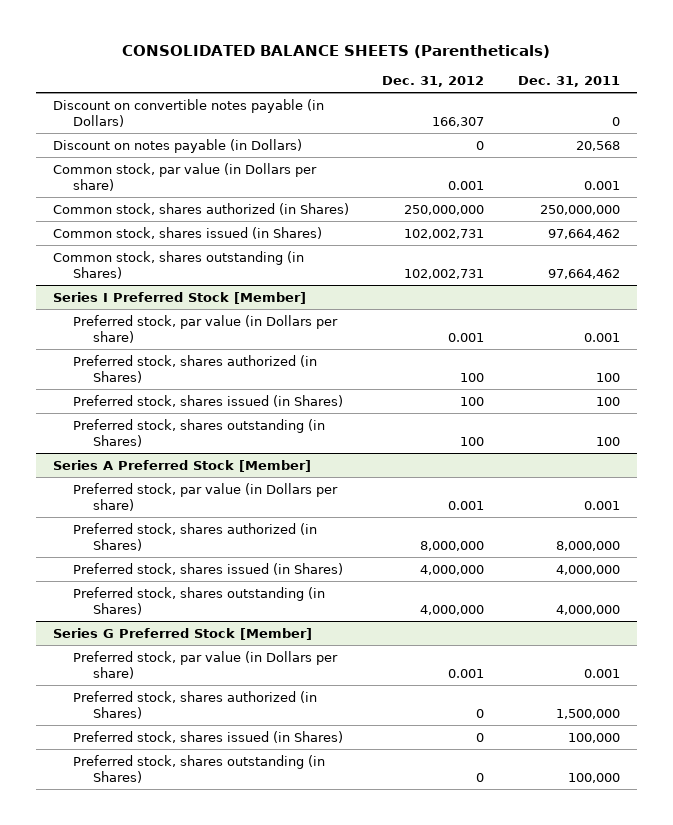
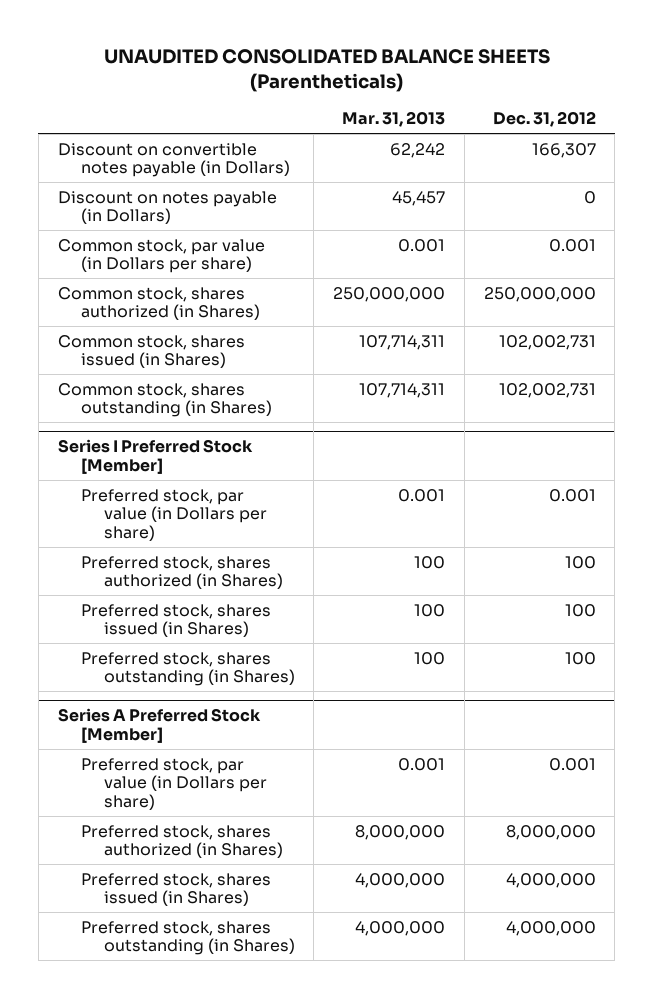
[122,44,551,58] CONSOLIDATED BALANCE SHEETS (Parentheticals) -> [103,49,550,92] UNAUDITED CONSOLIDATED BALANCE SHEETS (Parentheticals)
[517,75,620,87] Dec. 31, 2011 -> none
none -> [342,111,446,128] Mar. 31, 2013
[52,627,312,640] Series G Preferred Stock [Member] -> none
[72,650,338,679] Preferred stock, par value (in Dollars per share) -> none
[72,690,317,719] Preferred stock, shares authorized (in Shares) -> none
[72,730,343,743] Preferred stock, shares issued (in Shares) -> none
[72,754,325,783] Preferred stock, shares outstanding (in Shares) -> none

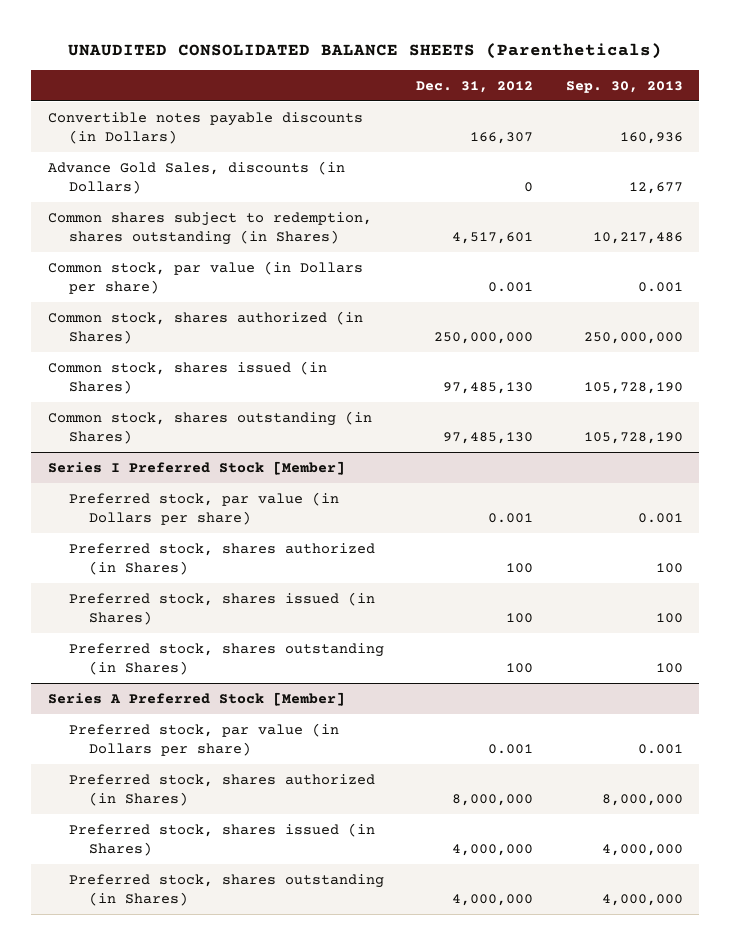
[342,111,446,128] Mar. 31, 2013 -> none
none -> [565,80,683,93] Sep. 30, 2013
[57,190,277,225] Discount on notes payable (in Dollars) -> none
[57,142,290,178] Discount on convertible notes payable (in Dollars) -> [47,111,363,145] Convertible notes payable discounts (in Dollars)
none -> [47,160,345,195] Advance Gold Sales, discounts (in Dollars)
none -> [47,211,372,246] Common shares subject to redemption, shares outstanding (in Shares)
[498,334,596,350] 102,002,731 -> [443,382,534,395] 97,485,130
[498,382,596,398] 102,002,731 -> [443,432,534,445] 97,485,130

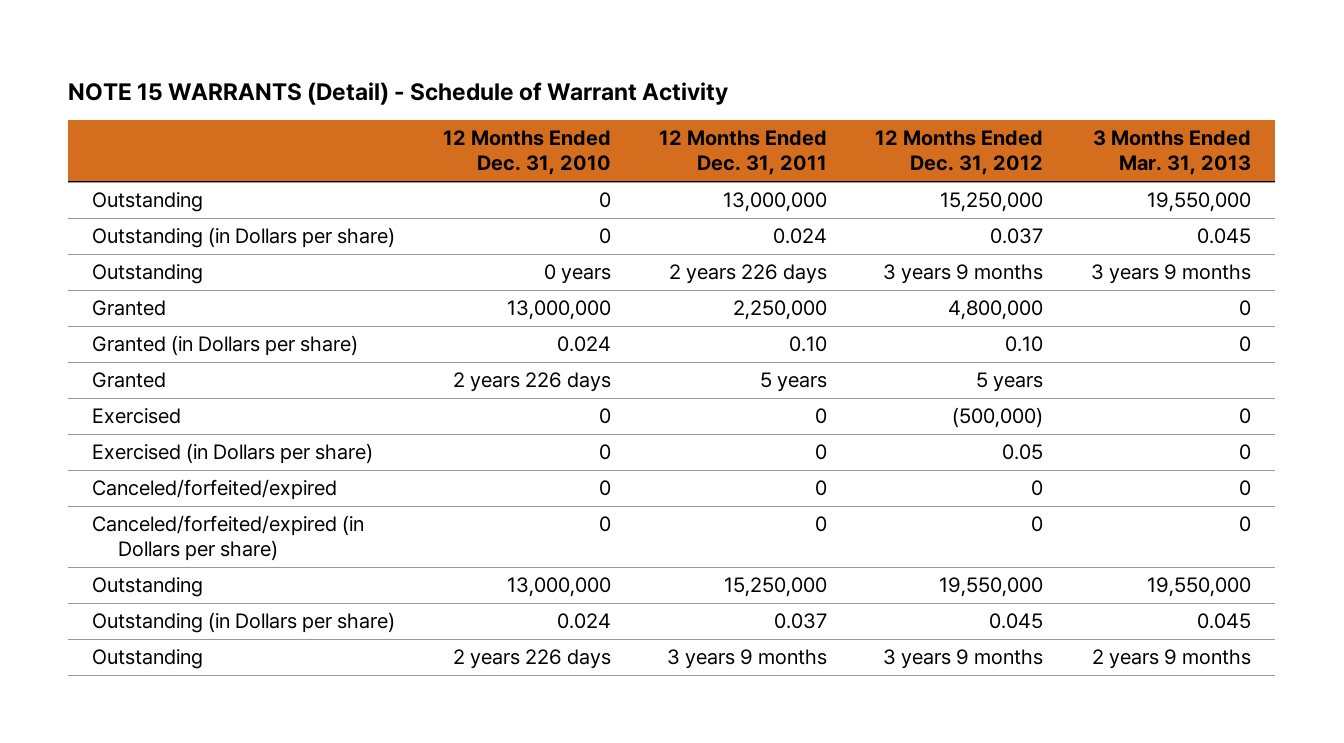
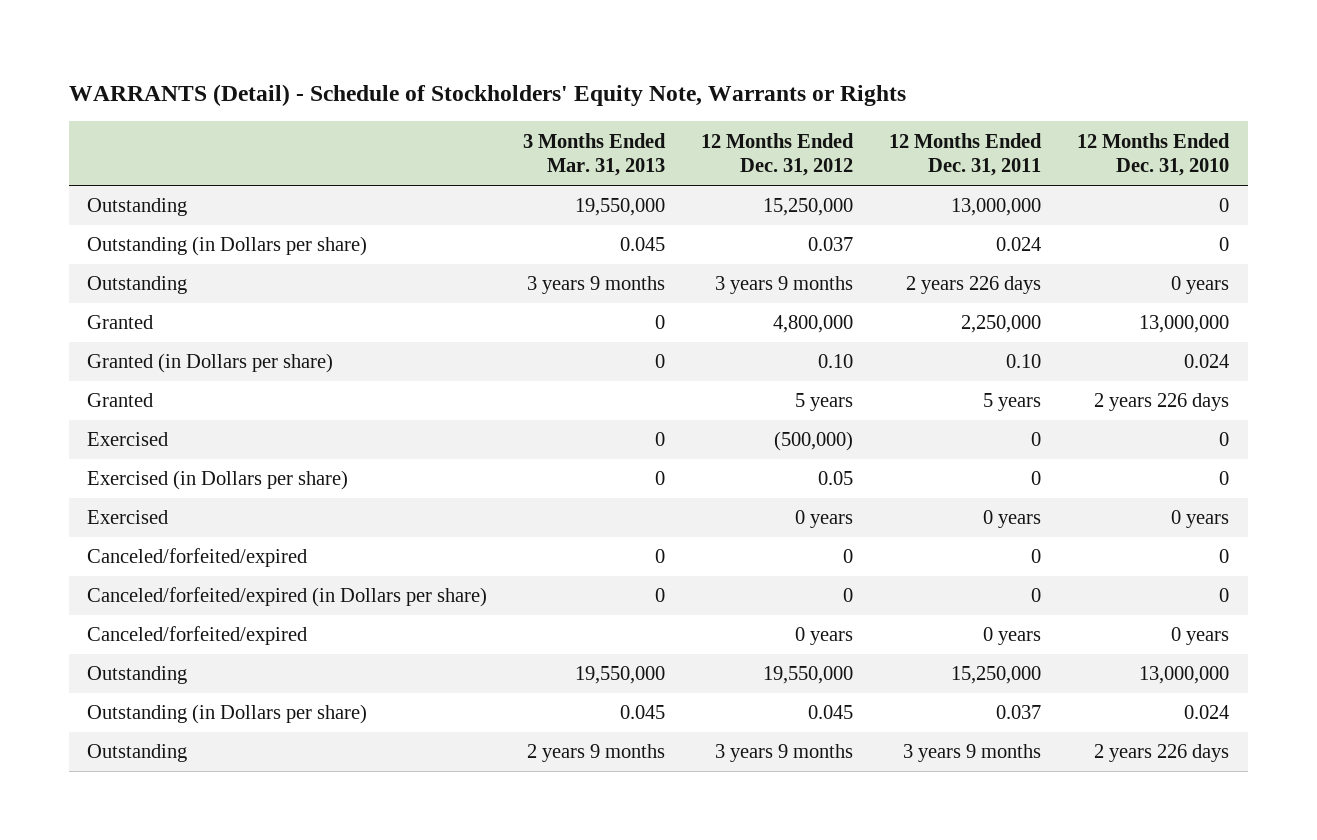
[68,81,729,105] NOTE 15 WARRANTS (Detail) - Schedule of Warrant Activity -> [69,83,907,106] WARRANTS (Detail) - Schedule of Stockholders' Equity Note, Warrants or Rights
none -> [87,510,169,525] Exercised
none -> [87,626,308,646] Canceled/forfeited/expired

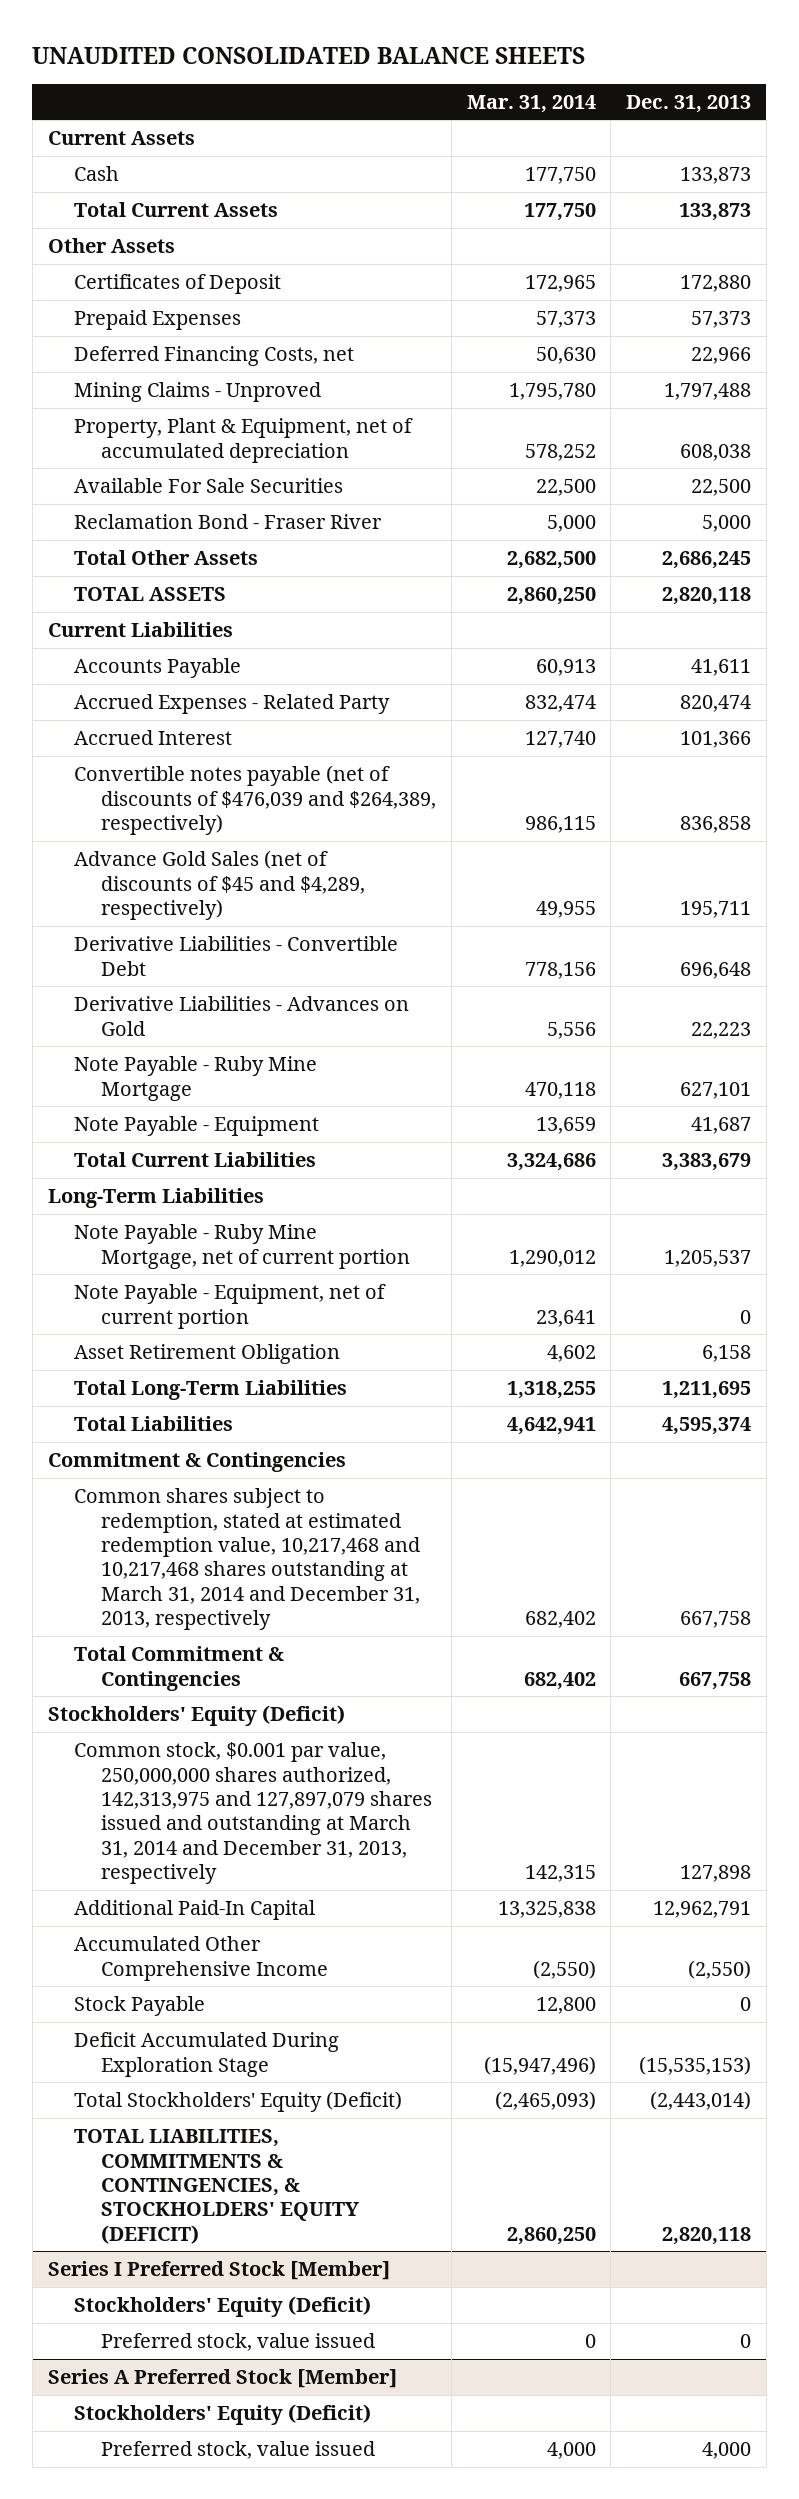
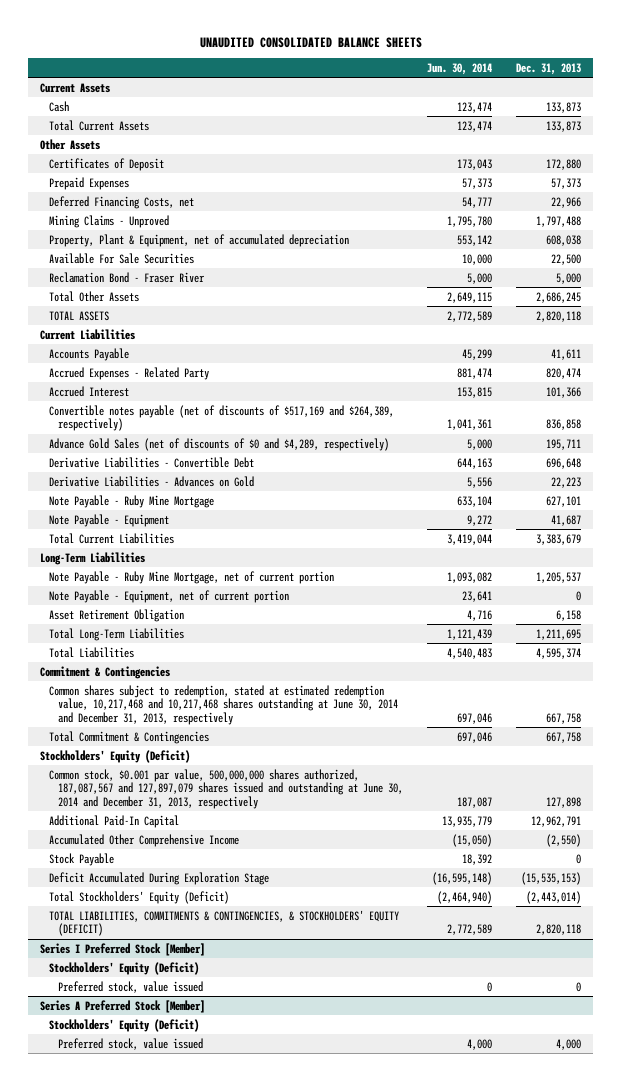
[466,94,596,113] Mar. 31, 2014 -> none
none -> [427,62,493,75] Jun. 30, 2014
[74,765,437,835] Convertible notes payable (net of discounts of $476,039 and $264,389, respectively) -> [49,404,395,432] Convertible notes payable (net of discounts of $517,169 and $264,389, respectively)
[74,850,366,920] Advance Gold Sales (net of discounts of $45 and $4,289, respectively) -> [49,437,390,451] Advance Gold Sales (net of discounts of $0 and $4,289, respectively)
[74,1488,421,1631] Common shares subject to redemption, stated at estimated redemption value, 10,217,468 and 10,217,468 shares outstanding at March 31, 2014 and December 31, 2013, respectively -> [49,684,398,726] Common shares subject to redemption, stated at estimated redemption value, 10,217,468 and 10,217,468 shares outstanding at June 30, 2014 and December 31, 2013, respectively
[74,1742,433,1885] Common stock, $0.001 par value, 250,000,000 shares authorized, 142,313,975 and 127,897,079 shares issued and outstanding at March 31, 2014 and December 31, 2013, respectively -> [49,768,403,810] Common stock, $0.001 par value, 500,000,000 shares authorized, 187,087,567 and 127,897,079 shares issued and outstanding at June 30, 2014 and December 31, 2013, respectively

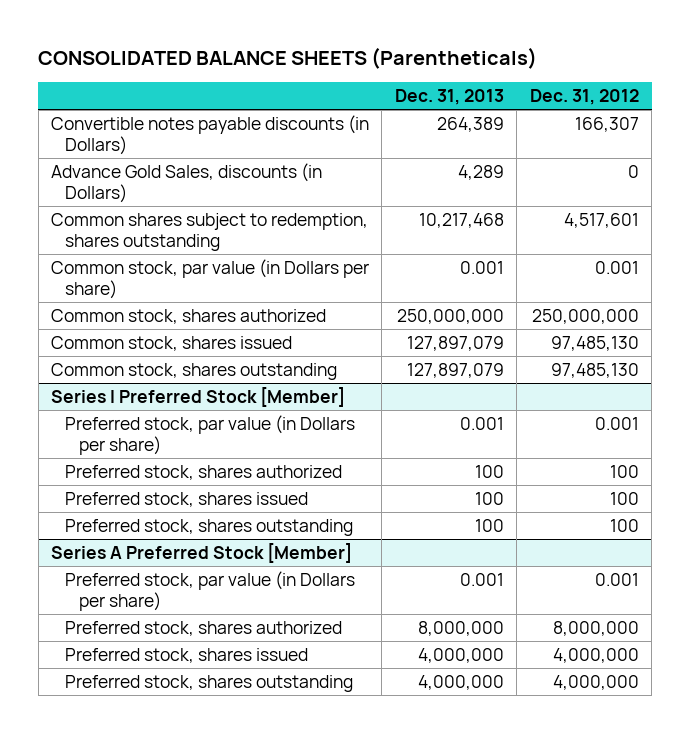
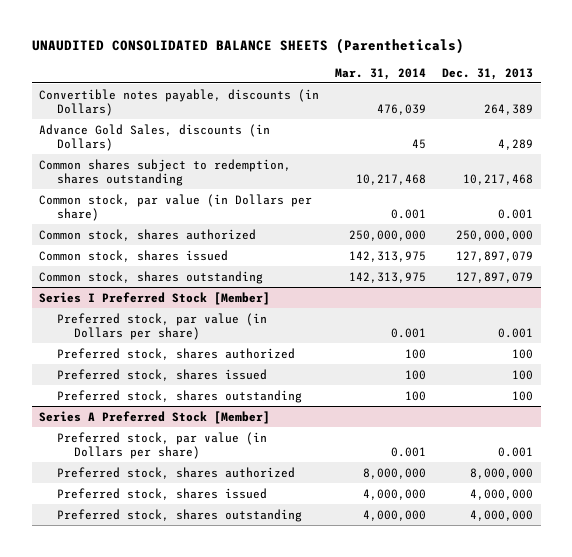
[38,46,538,69] CONSOLIDATED BALANCE SHEETS (Parentheticals) -> [31,38,464,55] UNAUDITED CONSOLIDATED BALANCE SHEETS (Parentheticals)
[529,89,639,106] Dec. 31, 2012 -> none
none -> [335,67,427,80] Mar. 31, 2014
[50,114,369,156] Convertible notes payable discounts (in Dollars) -> [39,88,320,117] Convertible notes payable, discounts (in Dollars)

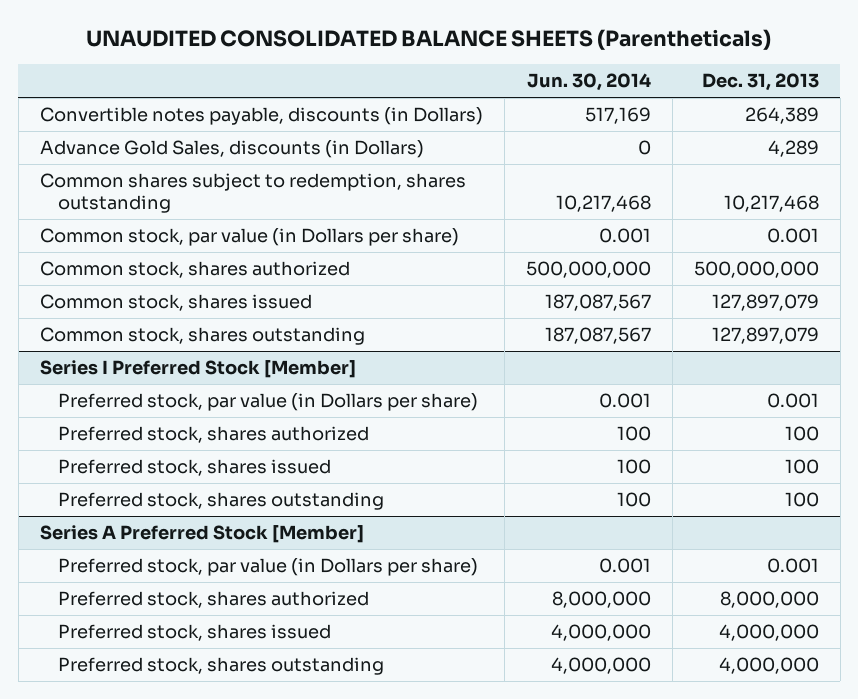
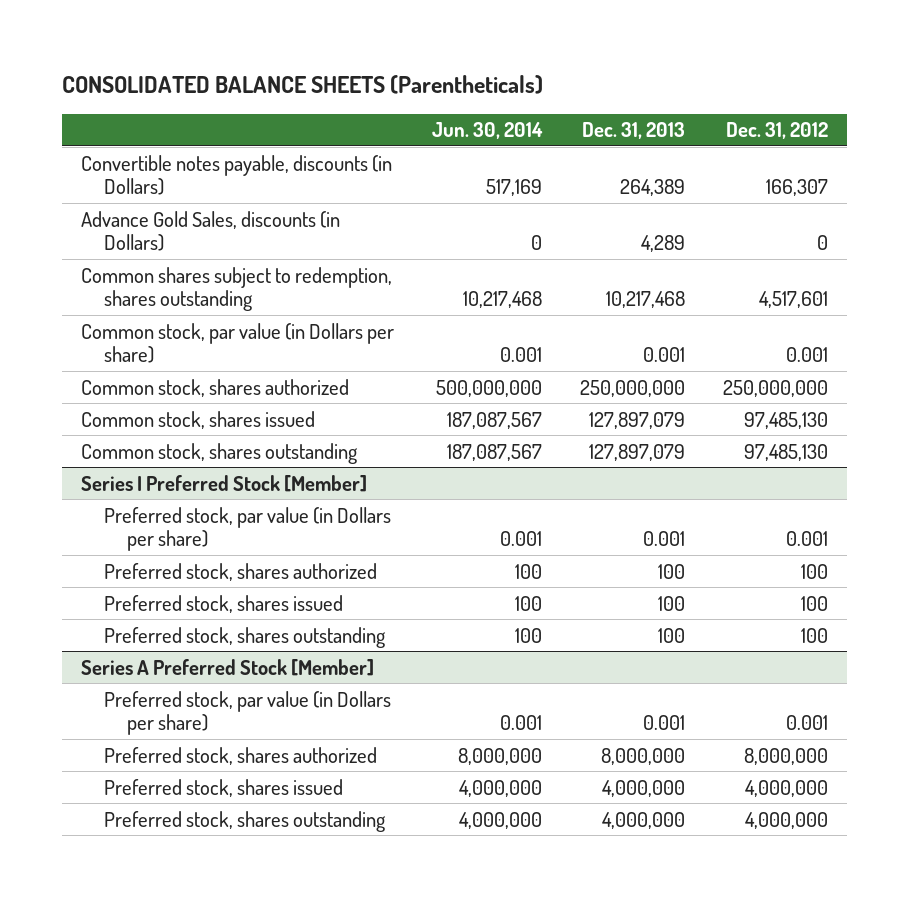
[86,29,772,51] UNAUDITED CONSOLIDATED BALANCE SHEETS (Parentheticals) -> [61,75,543,95] CONSOLIDATED BALANCE SHEETS (Parentheticals)
none -> [726,122,829,140] Dec. 31, 2012
[693,261,819,279] 500,000,000 -> [580,379,686,397] 250,000,000

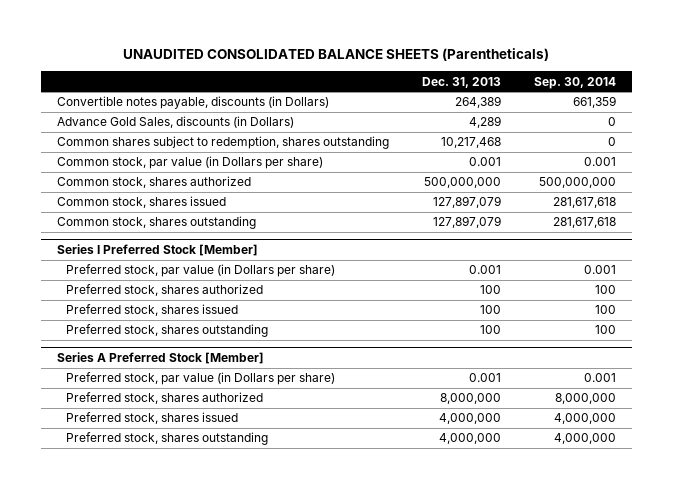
[61,75,543,95] CONSOLIDATED BALANCE SHEETS (Parentheticals) -> [123,48,550,62] UNAUDITED CONSOLIDATED BALANCE SHEETS (Parentheticals)
[431,122,543,140] Jun. 30, 2014 -> none
[726,122,829,140] Dec. 31, 2012 -> none
none -> [533,76,616,89] Sep. 30, 2014
[580,379,686,397] 250,000,000 -> [423,177,501,189] 500,000,000

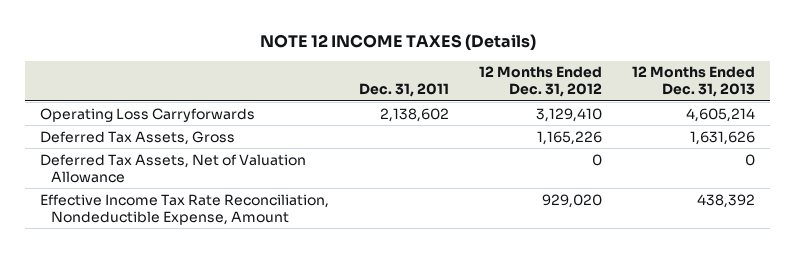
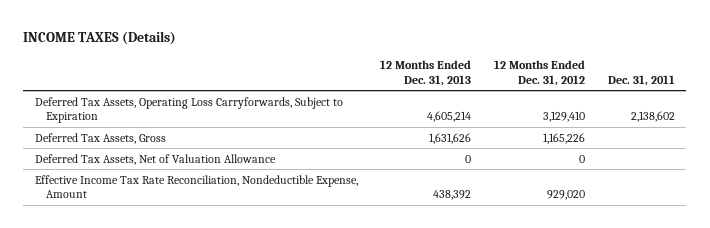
[259,33,536,50] NOTE 12 INCOME TAXES (Details) -> [23,31,177,46] INCOME TAXES (Details)
[40,107,256,122] Operating Loss Carryforwards -> [34,96,343,124] Deferred Tax Assets, Operating Loss Carryforwards, Subject to Expiration

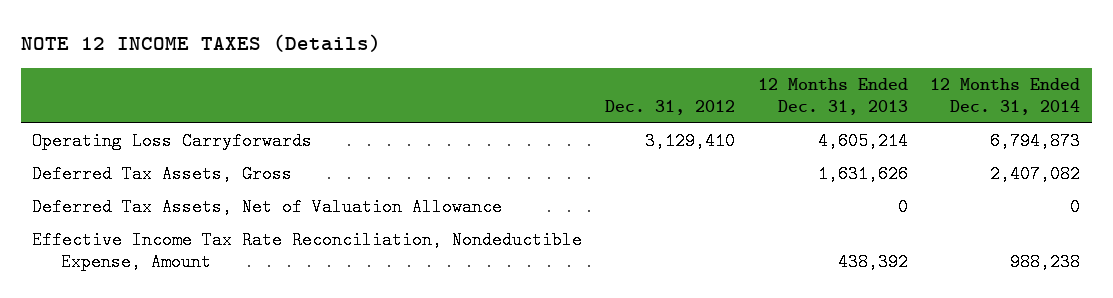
[23,31,177,46] INCOME TAXES (Details) -> [20,33,381,52] NOTE 12 INCOME TAXES (Details)
[494,60,586,86] 12 Months Ended Dec. 31, 2012 -> none
[607,74,675,86] Dec. 31, 2011 -> none
none -> [604,99,735,115] Dec. 31, 2012
none -> [930,78,1081,115] 12 Months Ended Dec. 31, 2014
[34,96,343,124] Deferred Tax Assets, Operating Loss Carryforwards, Subject to Expiration -> [32,131,313,150] Operating Loss Carryforwards

